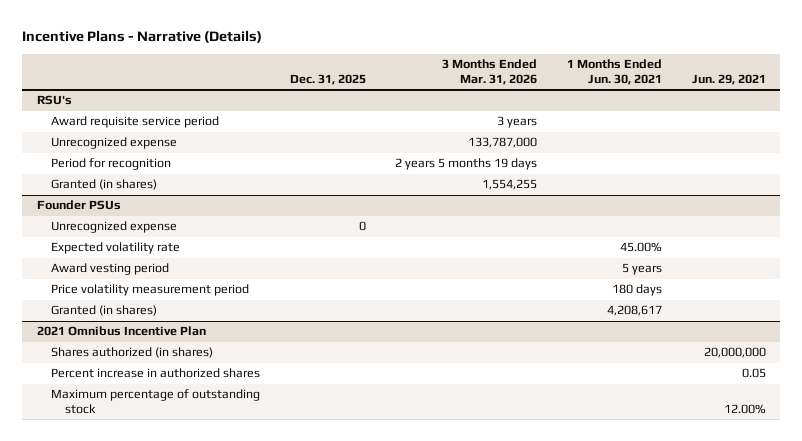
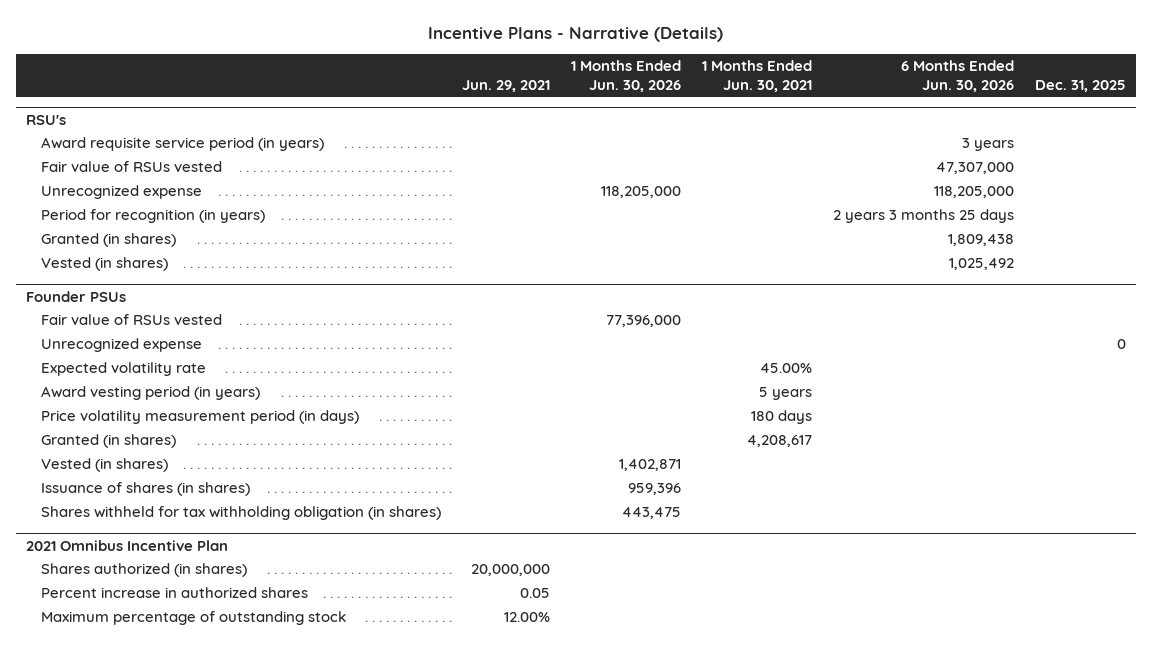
[442,58,538,85] 3 Months Ended Mar. 31, 2026 -> none
none -> [571,60,682,93] 1 Months Ended Jun. 30, 2026
none -> [901,60,1015,93] 6 Months Ended Jun. 30, 2026
[50,116,219,129] Award requisite service period -> [41,137,325,152] Award requisite service period (in years)
none -> [41,161,223,173] Fair value of RSUs vested
[50,158,171,171] Period for recognition -> [41,209,266,224] Period for recognition (in years)
none -> [41,257,169,272] Vested (in shares)
none -> [41,314,223,326] Fair value of RSUs vested
[50,263,169,276] Award vesting period -> [41,386,261,401] Award vesting period (in years)
[50,284,249,297] Price volatility measurement period -> [41,410,360,425] Price volatility measurement period (in days)
none -> [41,458,169,473] Vested (in shares)
none -> [41,482,251,497] Issuance of shares (in shares)
none -> [41,506,442,521] Shares withheld for tax withholding obligation (in shares)

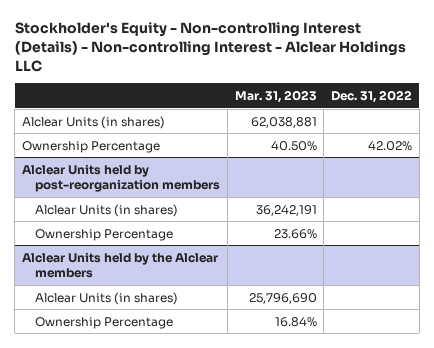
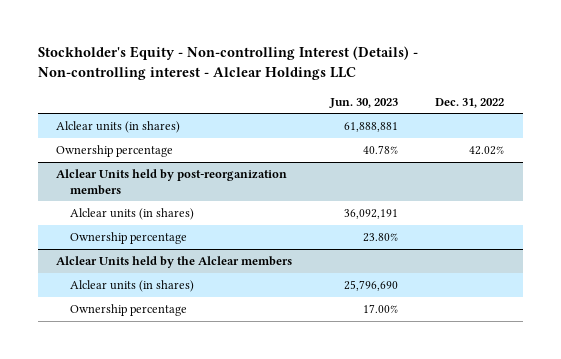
[14,22,406,73] Stockholder's Equity - Non-controlling Interest (Details) - Non-controlling Interest - Alclear Holdings LLC -> [37,46,418,81] Stockholder's Equity - Non-controlling Interest (Details) - Non-controlling interest - Alclear Holdings LLC
[234,89,317,103] Mar. 31, 2023 -> none
none -> [328,97,398,108] Jun. 30, 2023
[21,115,165,129] Alclear Units (in shares) -> [56,120,181,133] Alclear units (in shares)
[21,140,160,153] Ownership Percentage -> [56,144,174,157] Ownership percentage
[35,203,179,217] Alclear Units (in shares) -> [70,207,195,220] Alclear units (in shares)
[35,228,174,241] Ownership Percentage -> [70,231,188,244] Ownership percentage
[35,291,179,305] Alclear Units (in shares) -> [70,279,195,292] Alclear units (in shares)
[35,316,174,329] Ownership Percentage -> [70,303,188,316] Ownership percentage

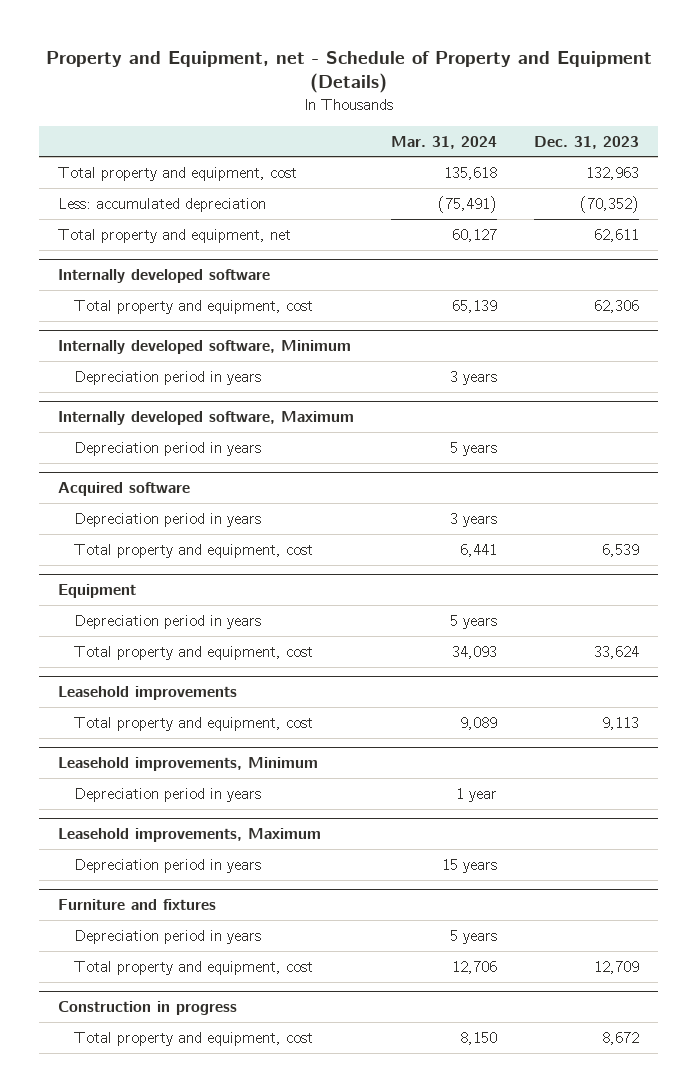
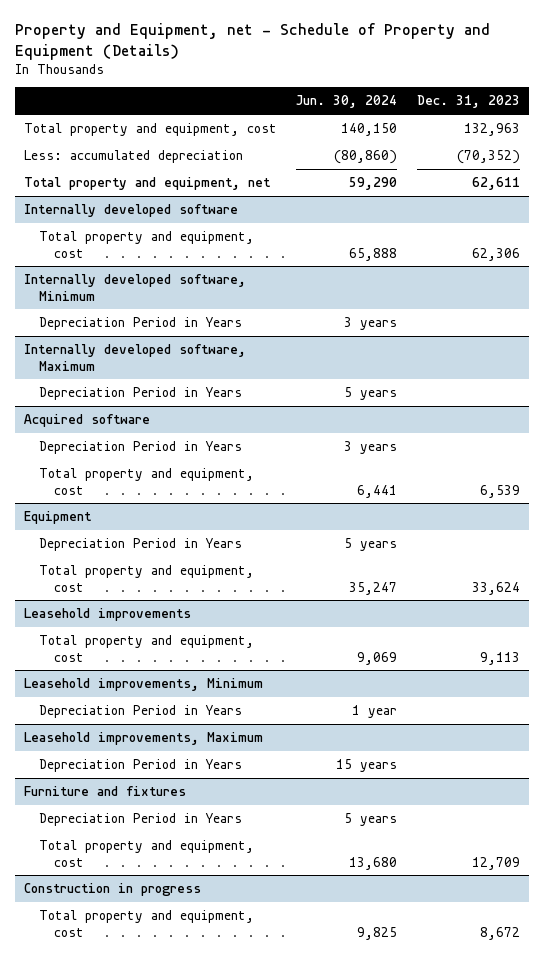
[391,135,498,149] Mar. 31, 2024 -> none
none -> [296,95,398,109] Jun. 30, 2024
[73,370,261,385] Depreciation period in years -> [39,316,243,330] Depreciation Period in Years
[73,441,261,456] Depreciation period in years -> [39,386,243,400] Depreciation Period in Years
[73,512,261,527] Depreciation period in years -> [39,440,243,454] Depreciation Period in Years
[73,614,261,629] Depreciation period in years -> [39,537,243,551] Depreciation Period in Years
[73,787,261,802] Depreciation period in years -> [39,704,243,718] Depreciation Period in Years
[73,858,261,873] Depreciation period in years -> [39,758,243,772] Depreciation Period in Years
[73,929,261,944] Depreciation period in years -> [39,812,243,826] Depreciation Period in Years

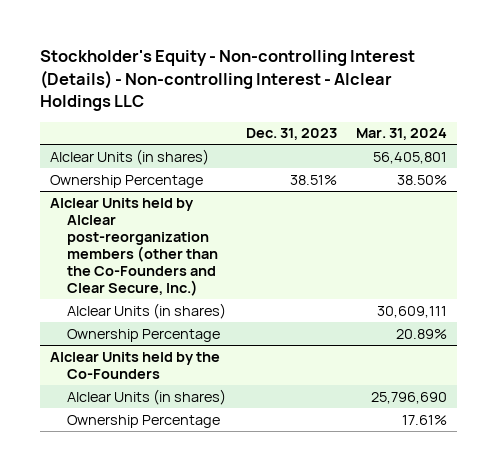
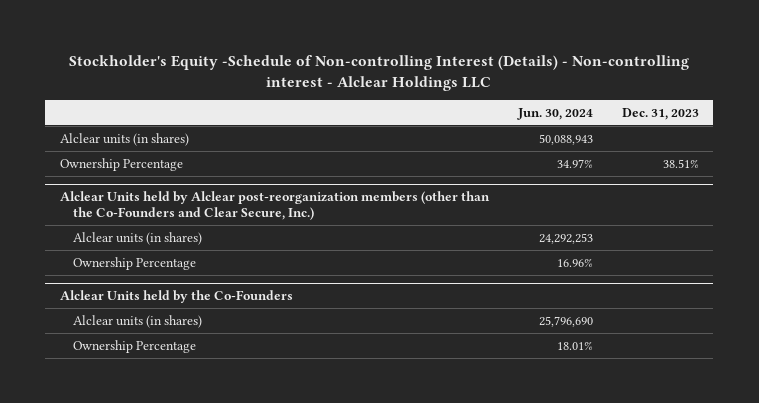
[39,50,415,112] Stockholder's Equity - Non-controlling Interest (Details) - Non-controlling Interest - Alclear Holdings LLC -> [69,54,690,91] Stockholder's Equity -Schedule of Non-controlling Interest (Details) - Non-controlling interest - Alclear Holdings LLC
[356,128,448,141] Mar. 31, 2024 -> none
none -> [516,107,593,120] Jun. 30, 2024
[49,148,209,165] Alclear Units (in shares) -> [59,132,189,146] Alclear units (in shares)
[67,302,227,319] Alclear Units (in shares) -> [73,231,203,245] Alclear units (in shares)
[67,388,227,405] Alclear Units (in shares) -> [73,314,203,328] Alclear units (in shares)

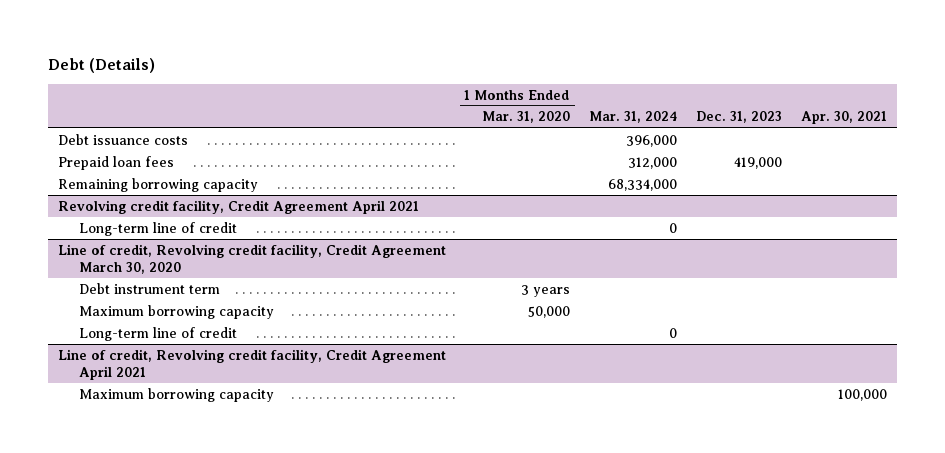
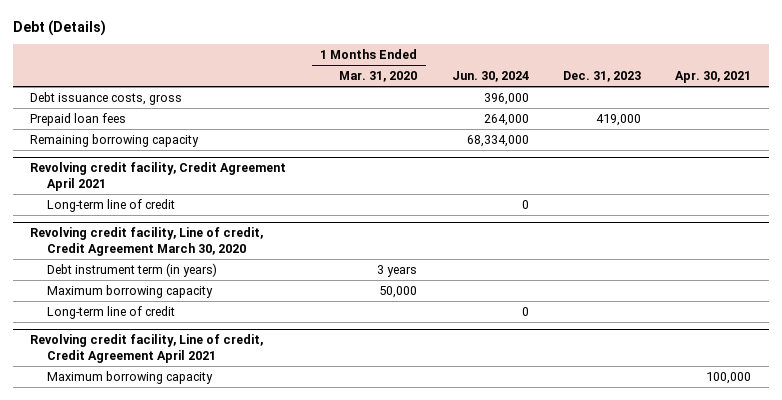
[588,111,677,124] Mar. 31, 2024 -> none
none -> [451,71,529,83] Jun. 30, 2024
[57,133,188,145] Debt issuance costs -> [30,91,183,105] Debt issuance costs, gross
[57,243,446,274] Line of credit, Revolving credit facility, Credit Agreement March 30, 2020 -> [30,227,264,256] Revolving credit facility, Line of credit, Credit Agreement March 30, 2020
[79,282,221,294] Debt instrument term -> [47,262,218,277] Debt instrument term (in years)
[57,348,446,380] Line of credit, Revolving credit facility, Credit Agreement April 2021 -> [30,334,264,363] Revolving credit facility, Line of credit, Credit Agreement April 2021

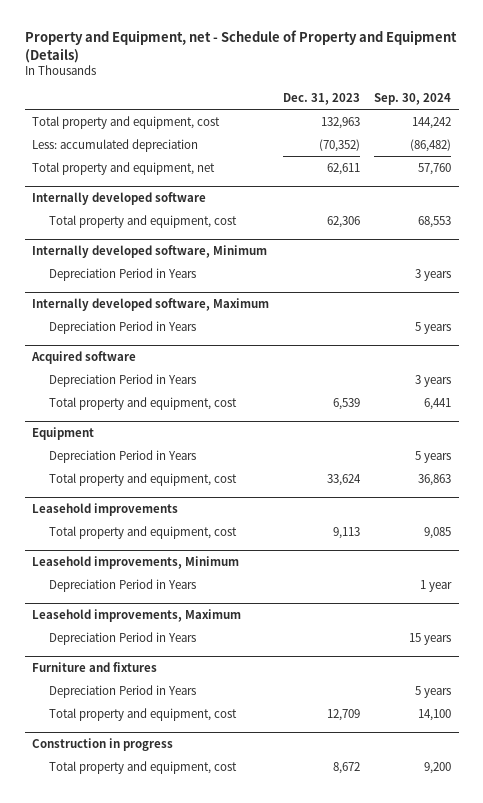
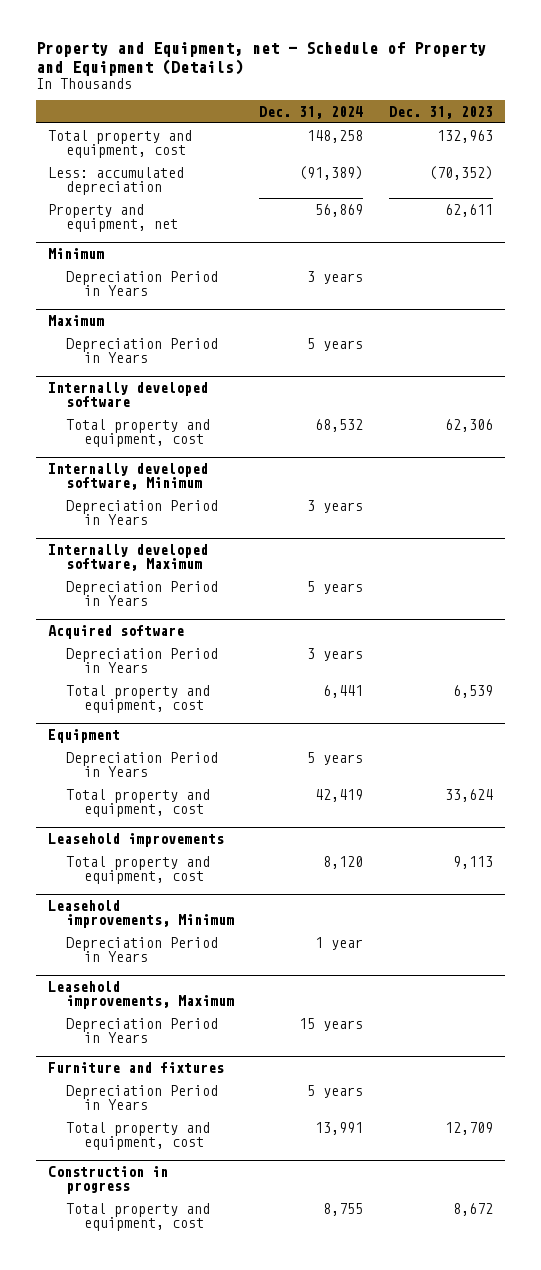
[374,92,452,105] Sep. 30, 2024 -> none
none -> [259,106,364,120] Dec. 31, 2024
[31,161,215,175] Total property and equipment, net -> [48,203,179,233] Property and equipment, net
none -> [48,247,105,259] Minimum
none -> [66,270,219,297] Depreciation Period in Years
none -> [48,314,105,326] Maximum
none -> [66,337,219,364] Depreciation Period in Years

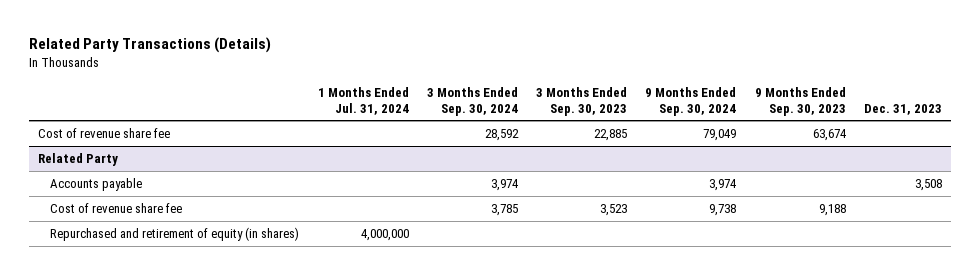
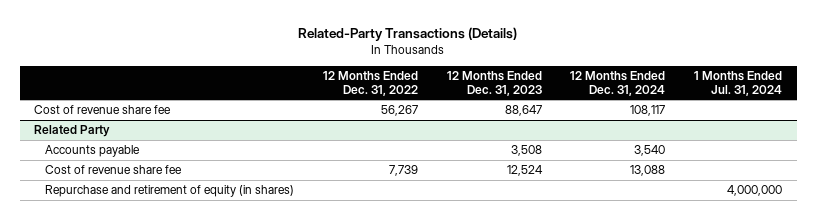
[28,37,271,54] Related Party Transactions (Details) -> [298,26,518,41] Related-Party Transactions (Details)
[426,86,518,116] 3 Months Ended Sep. 30, 2024 -> none
[536,86,628,116] 3 Months Ended Sep. 30, 2023 -> none
[645,86,737,116] 9 Months Ended Sep. 30, 2024 -> none
[754,86,846,116] 9 Months Ended Sep. 30, 2023 -> none
[863,103,942,115] Dec. 31, 2023 -> none
none -> [322,70,418,96] 12 Months Ended Dec. 31, 2022
none -> [446,70,542,96] 12 Months Ended Dec. 31, 2023
none -> [570,70,666,96] 12 Months Ended Dec. 31, 2024
[50,226,300,241] Repurchased and retirement of equity (in shares) -> [45,185,295,198] Repurchase and retirement of equity (in shares)

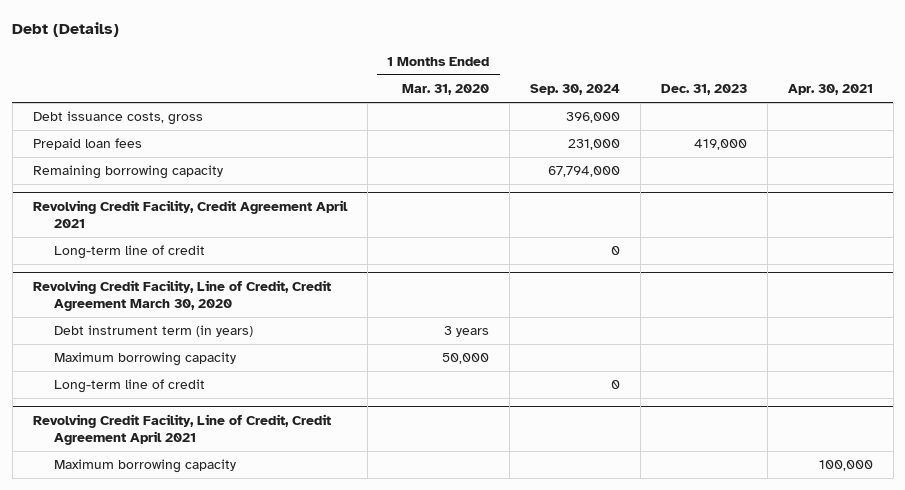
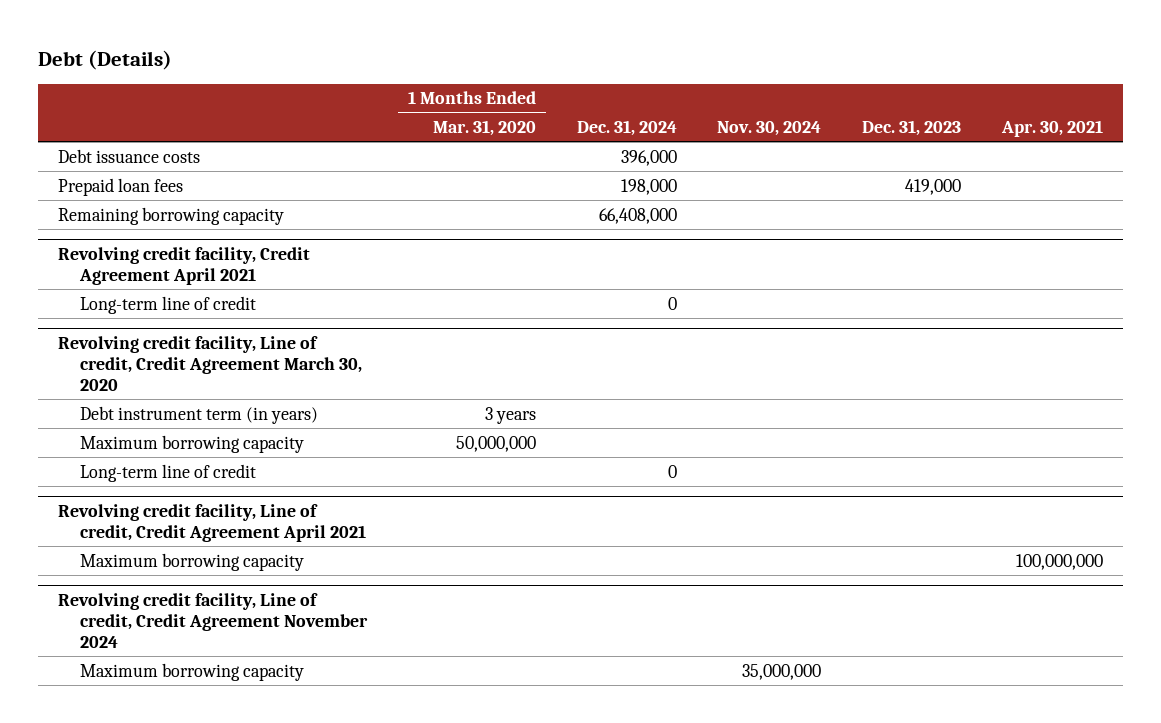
[530,84,621,96] Sep. 30, 2024 -> none
none -> [576,120,677,137] Dec. 31, 2024
none -> [717,121,822,137] Nov. 30, 2024
[32,111,203,126] Debt issuance costs, gross -> [58,148,201,163] Debt issuance costs
[32,200,348,229] Revolving Credit Facility, Credit Agreement April 2021 -> [58,246,311,285] Revolving credit facility, Credit Agreement April 2021
[32,280,331,312] Revolving Credit Facility, Line of Credit, Credit Agreement March 30, 2020 -> [58,335,363,391] Revolving credit facility, Line of credit, Credit Agreement March 30, 2020
[442,353,490,365] 50,000 -> [455,435,536,452] 50,000,000
[32,414,331,446] Revolving Credit Facility, Line of Credit, Credit Agreement April 2021 -> [58,503,367,542] Revolving credit facility, Line of credit, Credit Agreement April 2021
[818,460,873,472] 100,000 -> [1016,553,1104,570] 100,000,000
none -> [58,592,369,648] Revolving credit facility, Line of credit, Credit Agreement November 2024
none -> [80,662,305,681] Maximum borrowing capacity

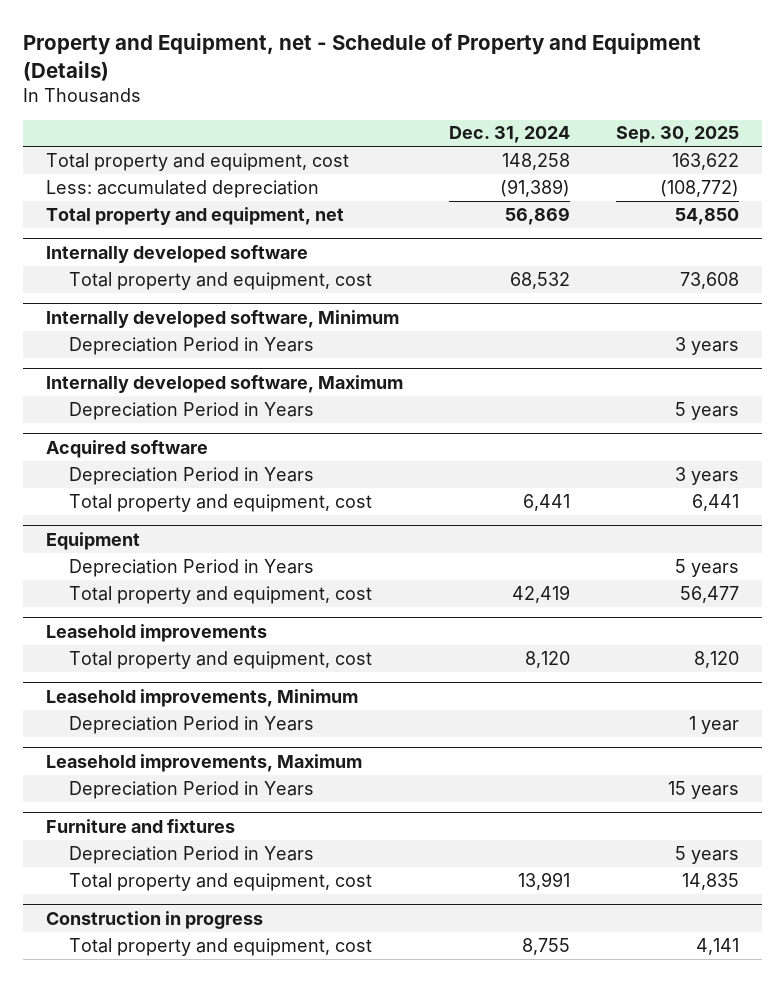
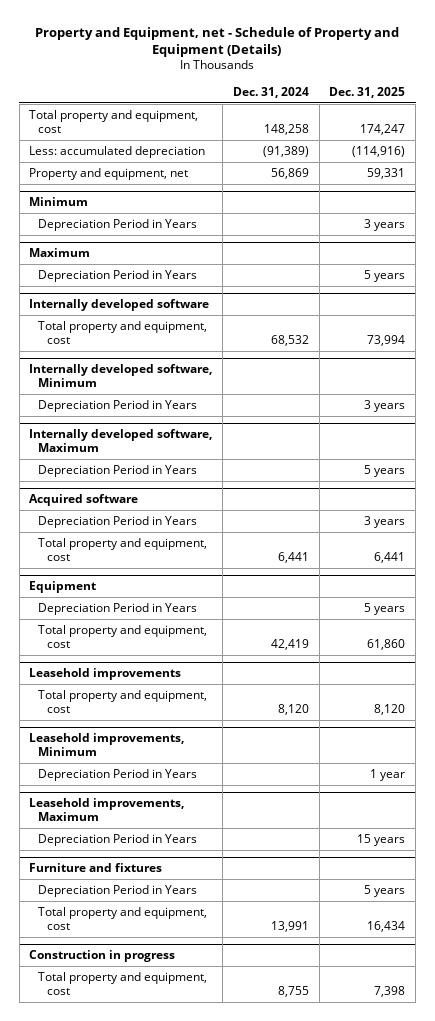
[615,126,739,144] Sep. 30, 2025 -> none
none -> [329,86,406,98] Dec. 31, 2025
[45,206,344,225] Total property and equipment, net -> [29,168,189,181] Property and equipment, net
none -> [29,197,89,207] Minimum
none -> [38,219,198,232] Depreciation Period in Years
none -> [29,248,91,258] Maximum
none -> [38,270,198,283] Depreciation Period in Years

